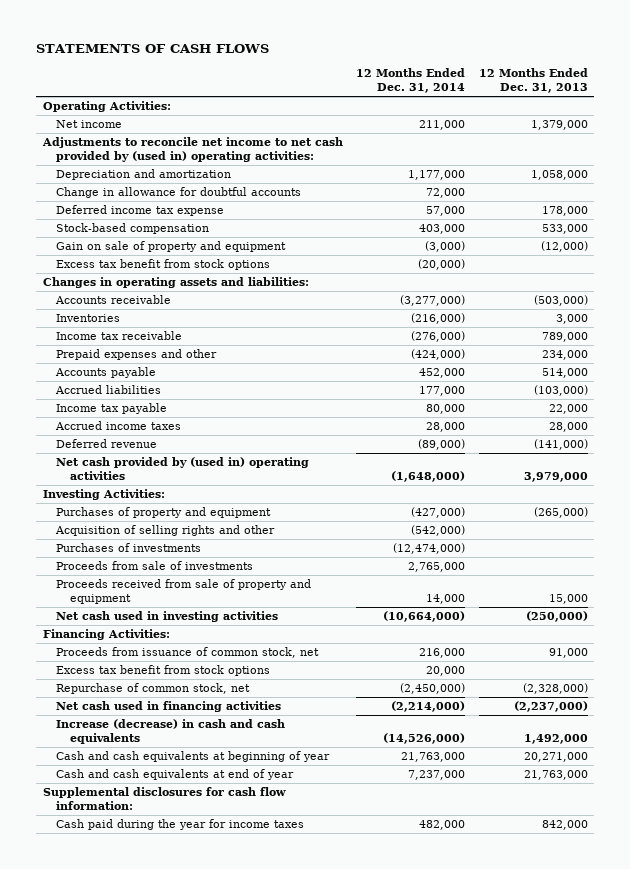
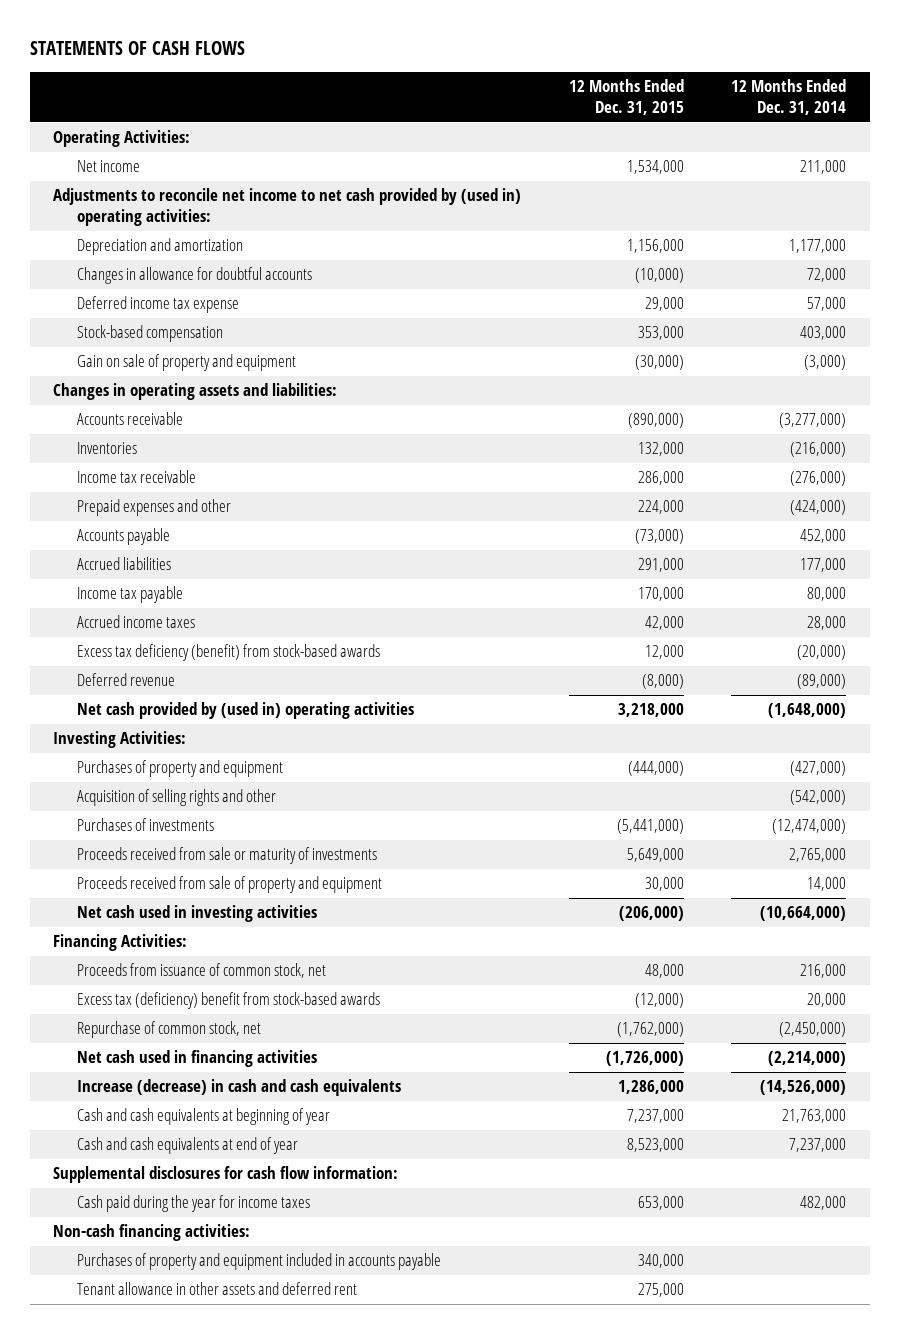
[478,68,588,94] 12 Months Ended Dec. 31, 2013 -> none
none -> [568,78,684,116] 12 Months Ended Dec. 31, 2015
[56,187,302,199] Change in allowance for doubtful accounts -> [77,267,313,285] Changes in allowance for doubtful accounts
[56,259,271,271] Excess tax benefit from stock options -> none
none -> [77,644,381,662] Excess tax deficiency (benefit) from stock-based awards
[56,561,254,571] Proceeds from sale of investments -> [77,847,378,865] Proceeds received from sale or maturity of investments
[56,665,271,677] Excess tax benefit from stock options -> [77,992,381,1010] Excess tax (deficiency) benefit from stock-based awards
none -> [53,1224,251,1242] Non-cash financing activities:
none -> [77,1253,442,1271] Purchases of property and equipment included in accounts payable
none -> [77,1282,358,1296] Tenant allowance in other assets and deferred rent

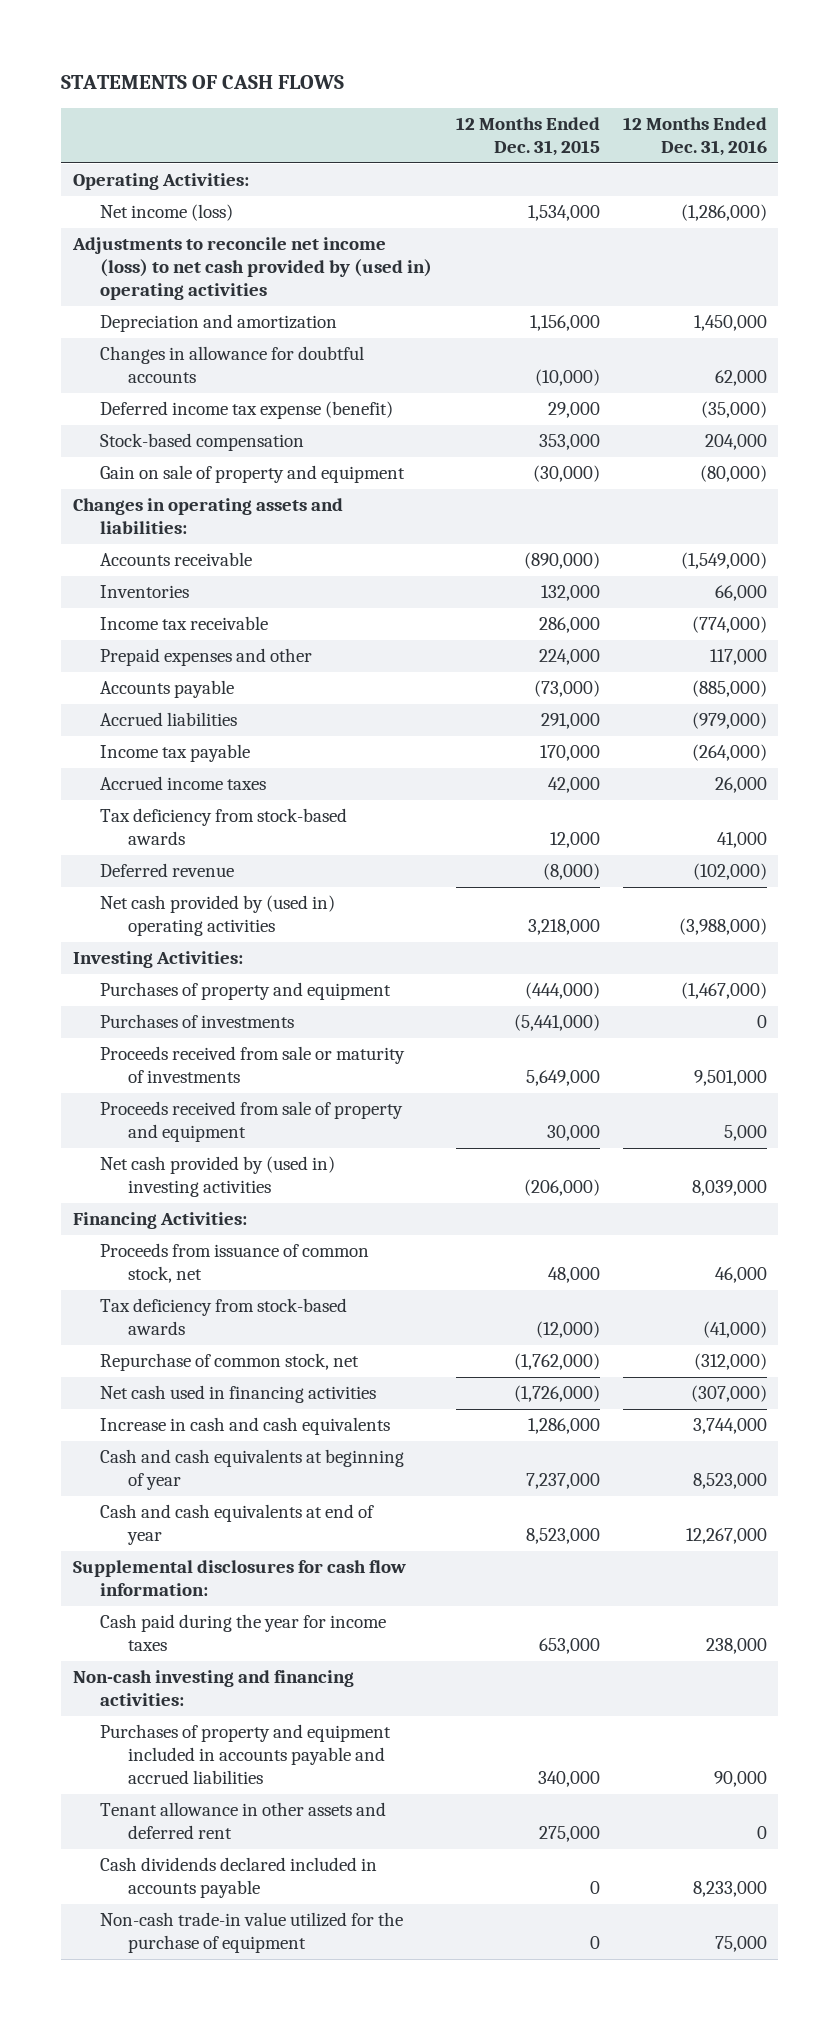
[731,78,847,116] 12 Months Ended Dec. 31, 2014 -> none
none -> [622,116,767,156] 12 Months Ended Dec. 31, 2016
[77,160,141,173] Net income -> [100,204,234,222] Net income (loss)
[53,188,522,227] Adjustments to reconcile net income to net cash provided by (used in) operating activities: -> [71,237,433,301] Adjustments to reconcile net income (loss) to net cash provided by (used in) operating activities
[77,296,240,314] Deferred income tax expense -> [100,401,394,420] Deferred income tax expense (benefit)
[77,644,381,662] Excess tax deficiency (benefit) from stock-based awards -> [100,808,348,846] Tax deficiency from stock-based awards
[77,789,277,807] Acquisition of selling rights and other -> none
[77,905,318,923] Net cash used in investing activities -> [100,1156,336,1198] Net cash provided by (used in) investing activities
[77,992,381,1010] Excess tax (deficiency) benefit from stock-based awards -> [100,1298,348,1336] Tax deficiency from stock-based awards
[77,1079,402,1097] Increase (decrease) in cash and cash equivalents -> [100,1417,391,1436] Increase in cash and cash equivalents
[53,1224,251,1242] Non-cash financing activities: -> [72,1670,354,1707] Non-cash investing and financing activities:
[77,1253,442,1271] Purchases of property and equipment included in accounts payable -> [100,1724,392,1785] Purchases of property and equipment included in accounts payable and accrued liabilities
none -> [100,1857,378,1899] Cash dividends declared included in accounts payable
none -> [100,1912,404,1954] Non-cash trade-in value utilized for the purchase of equipment

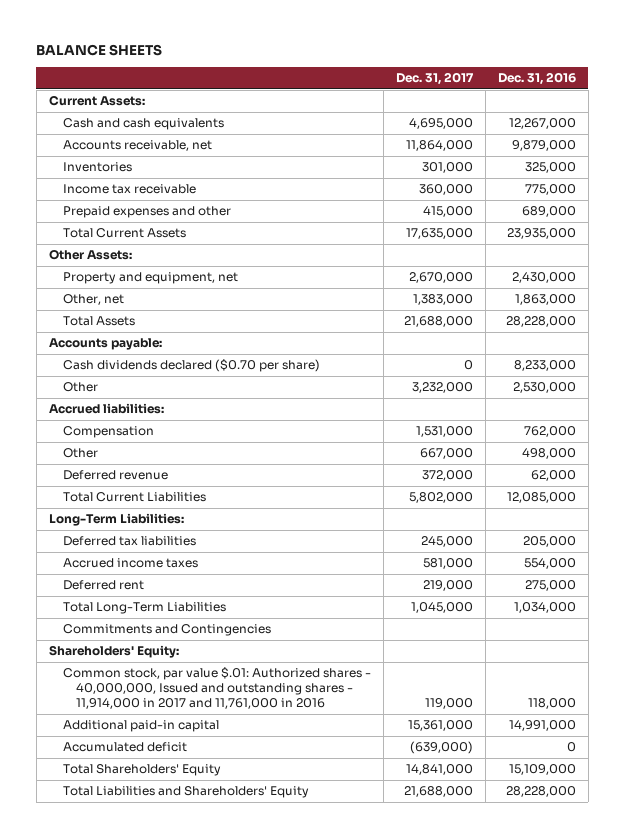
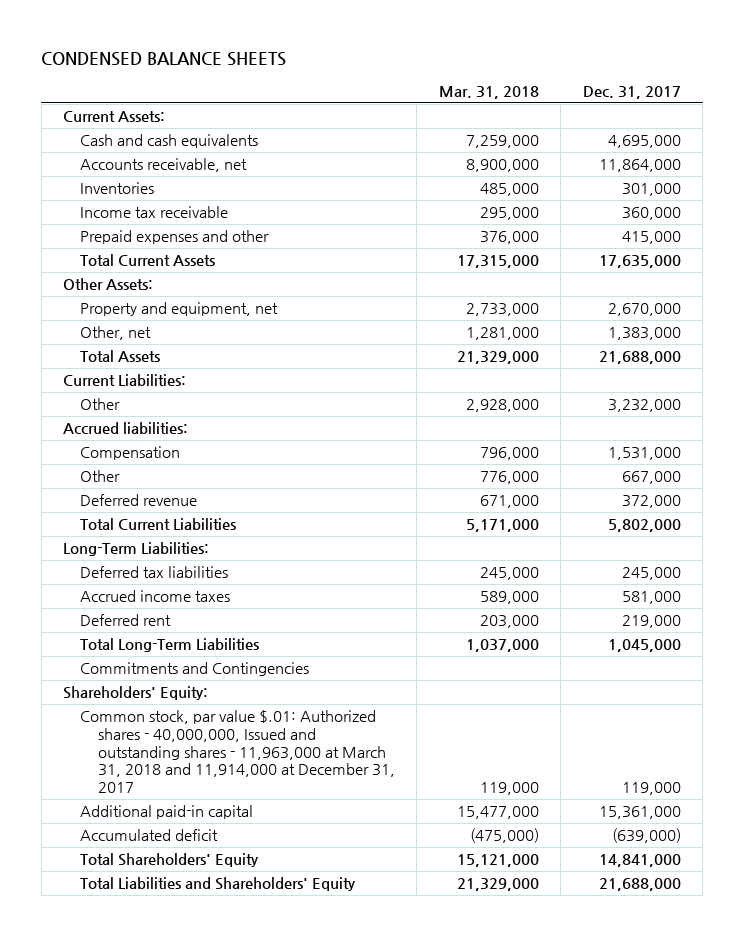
[36,43,163,56] BALANCE SHEETS -> [41,52,287,67] CONDENSED BALANCE SHEETS
[497,72,576,86] Dec. 31, 2016 -> none
none -> [438,86,539,100] Mar. 31, 2018
[48,338,162,351] Accounts payable: -> none
[62,359,320,373] Cash dividends declared ($0.70 per share) -> none
none -> [63,374,187,387] Current Liabilities:
[62,667,371,710] Common stock, par value $.01: Authorized shares - 40,000,000, Issued and outstanding shares - 11,914,000 in 2017 and 11,761,000 in 2016 -> [80,710,395,794] Common stock, par value $.01: Authorized shares - 40,000,000, Issued and outstanding shares - 11,963,000 at March 31, 2018 and 11,914,000 at December 31, 2017

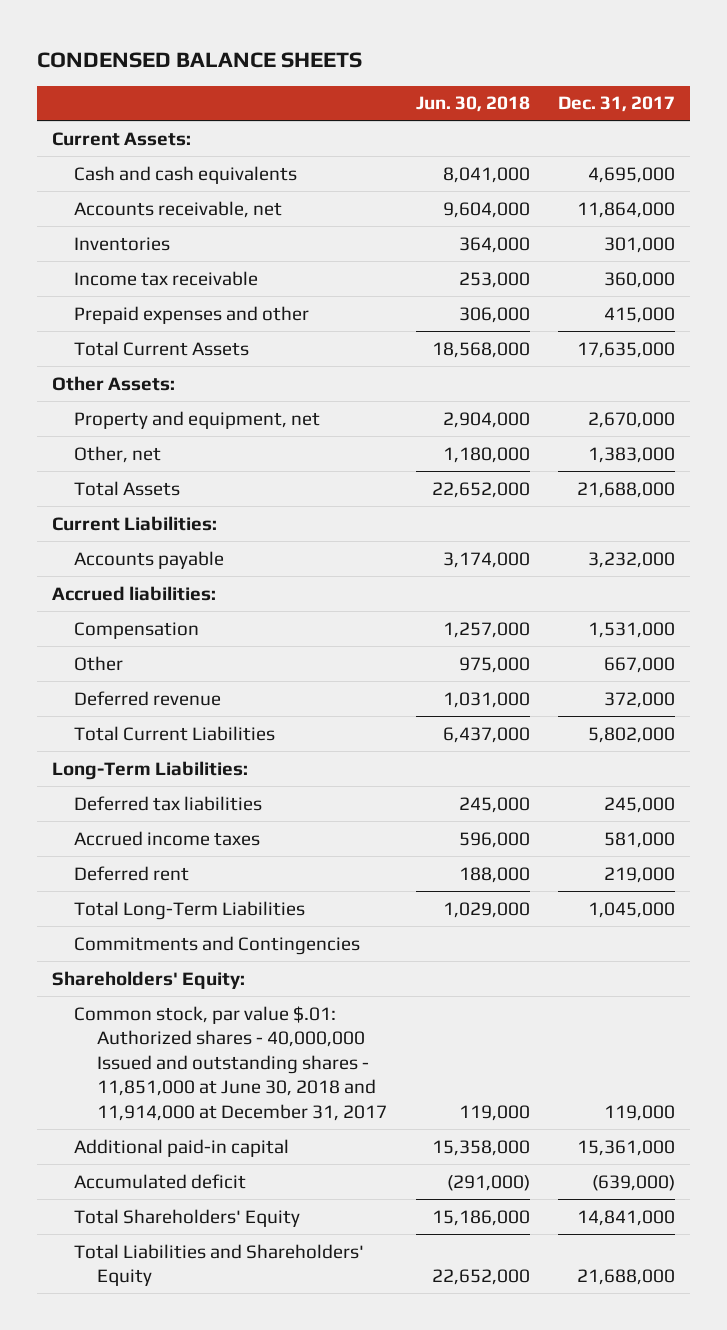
[438,86,539,100] Mar. 31, 2018 -> none
none -> [415,96,530,113] Jun. 30, 2018
[80,398,121,411] Other -> [74,550,225,569] Accounts payable
[80,710,395,794] Common stock, par value $.01: Authorized shares - 40,000,000, Issued and outstanding shares - 11,963,000 at March 31, 2018 and 11,914,000 at December 31, 2017 -> [74,1005,387,1121] Common stock, par value $.01: Authorized shares - 40,000,000 Issued and outstanding shares - 11,851,000 at June 30, 2018 and 11,914,000 at December 31, 2017

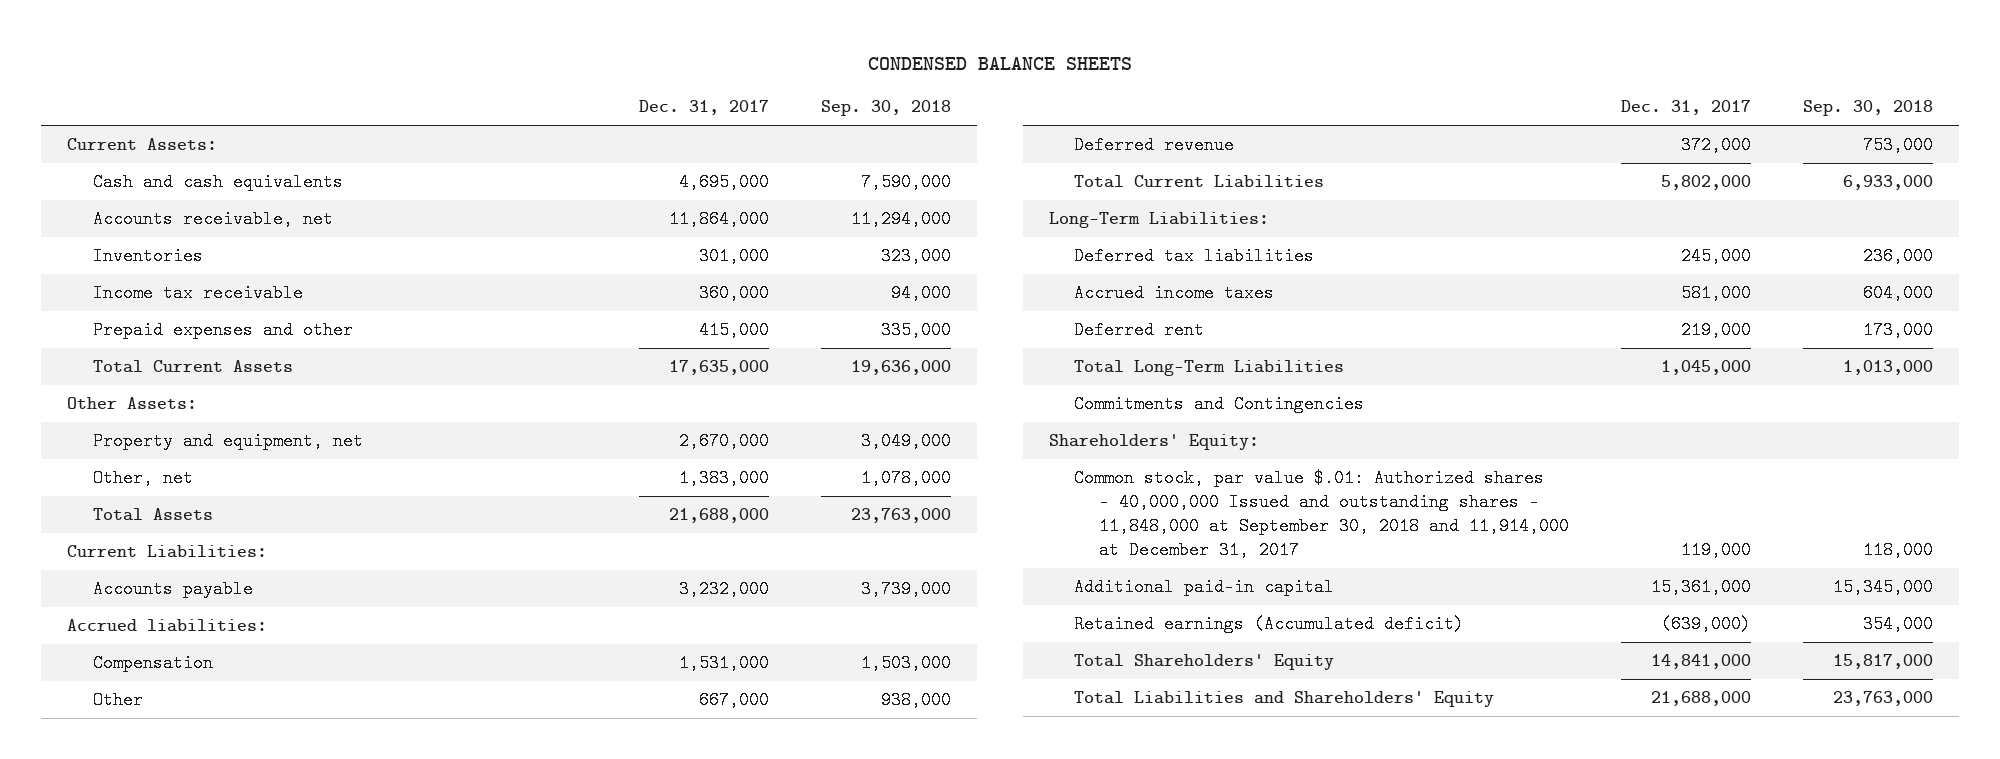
[415,96,530,113] Jun. 30, 2018 -> none
none -> [821,100,952,117] Sep. 30, 2018
[74,1005,387,1121] Common stock, par value $.01: Authorized shares - 40,000,000 Issued and outstanding shares - 11,851,000 at June 30, 2018 and 11,914,000 at December 31, 2017 -> [1074,469,1570,559] Common stock, par value $.01: Authorized shares - 40,000,000 Issued and outstanding shares - 11,848,000 at September 30, 2018 and 11,914,000 at December 31, 2017
[74,1173,247,1189] Accumulated deficit -> [1074,615,1465,634] Retained earnings (Accumulated deficit)

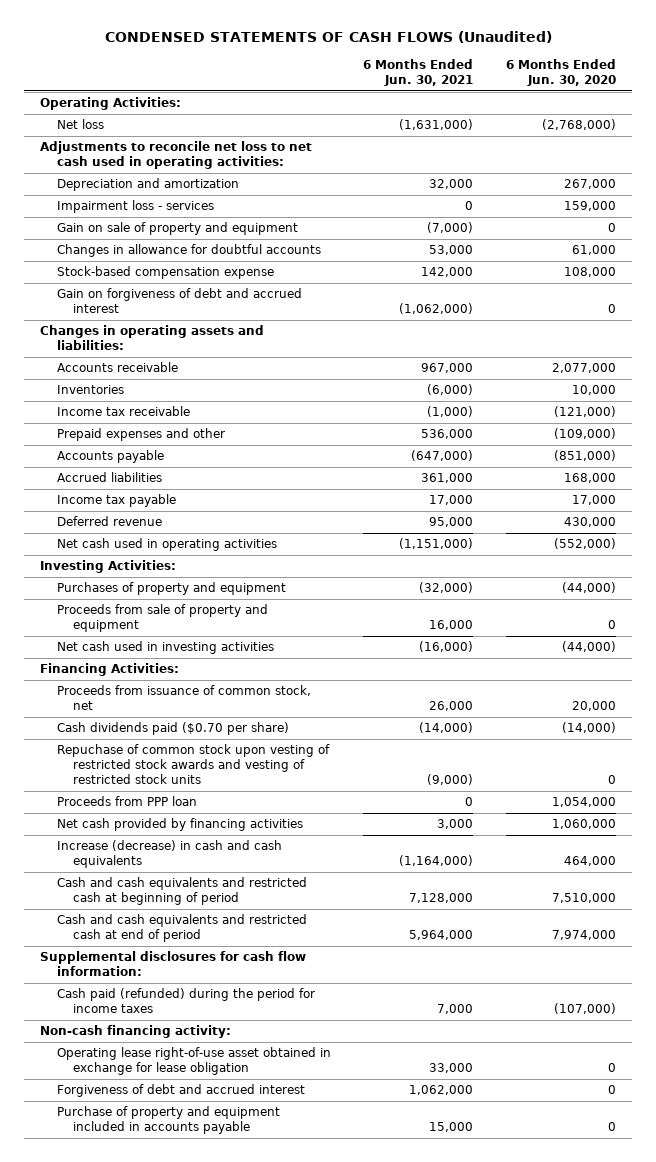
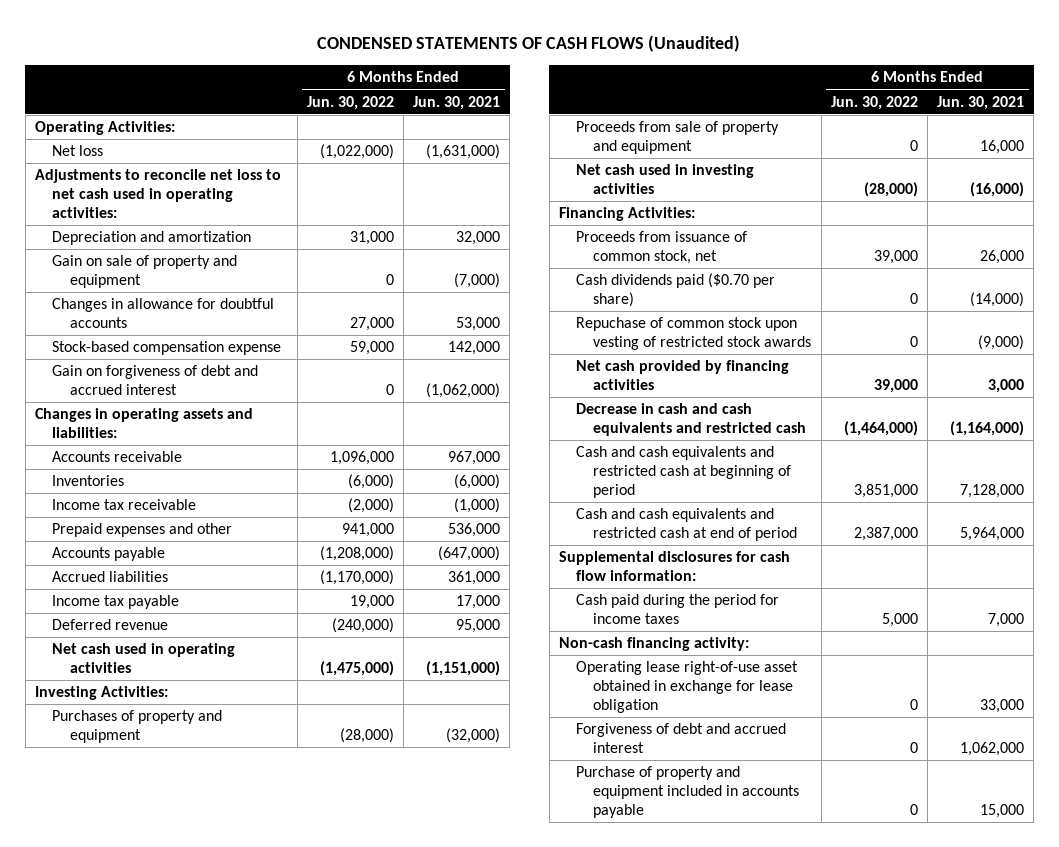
[505,58,616,86] 6 Months Ended Jun. 30, 2020 -> none
none -> [306,95,394,110] Jun. 30, 2022
[56,200,214,214] Impairment loss - services -> none
[56,796,197,807] Proceeds from PPP loan -> none
[56,744,330,784] Repuchase of common stock upon vesting of restricted stock awards and vesting of restricted stock units -> [576,317,812,350] Repuchase of common stock upon vesting of restricted stock awards
[56,840,282,869] Increase (decrease) in cash and cash equivalents -> [576,403,807,436] Decrease in cash and cash equivalents and restricted cash
[56,988,315,1014] Cash paid (refunded) during the period for income taxes -> [576,594,780,624] Cash paid during the period for income taxes

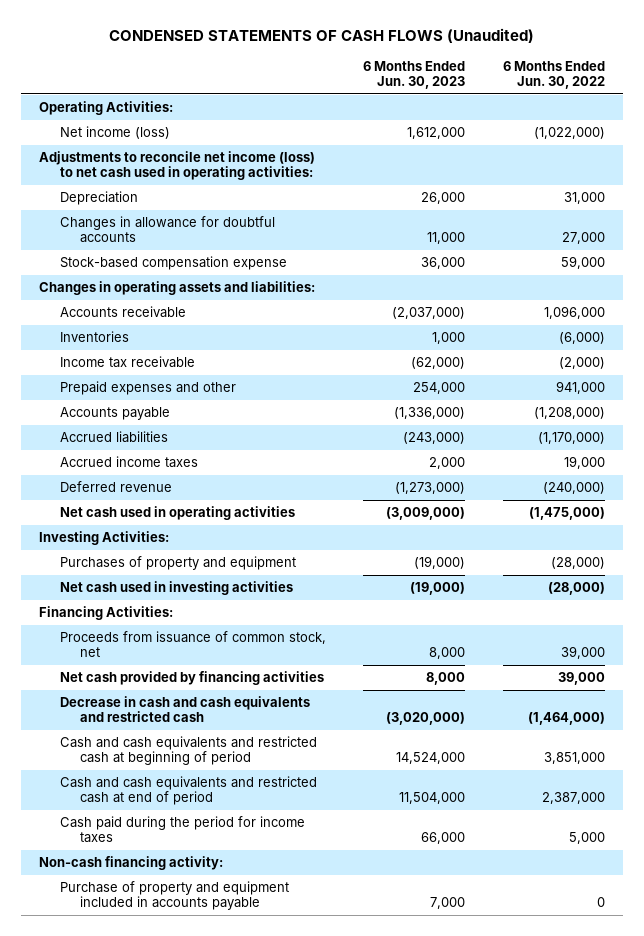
[413,95,501,110] Jun. 30, 2021 -> none
none -> [363,60,466,90] 6 Months Ended Jun. 30, 2023
[52,231,252,246] Depreciation and amortization -> none
[52,255,238,288] Gain on sale of property and equipment -> none
[52,145,104,157] Net loss -> [59,126,170,140] Net income (loss)
[34,169,281,218] Adjustments to reconcile net loss to net cash used in operating activities: -> [39,151,316,181] Adjustments to reconcile net income (loss) to net cash used in operating activities:
none -> [59,191,138,206] Depreciation
[52,365,259,395] Gain on forgiveness of debt and accrued interest -> none
[52,595,180,610] Income tax payable -> [59,456,198,469] Accrued income taxes
[576,121,780,154] Proceeds from sale of property and equipment -> none
[576,273,776,307] Cash dividends paid ($0.70 per share) -> none
[576,317,812,350] Repuchase of common stock upon vesting of restricted stock awards -> none
[558,551,790,581] Supplemental disclosures for cash flow information: -> none
[576,661,799,713] Operating lease right-of-use asset obtained in exchange for lease obligation -> none
[576,723,787,753] Forgiveness of debt and accrued interest -> none

